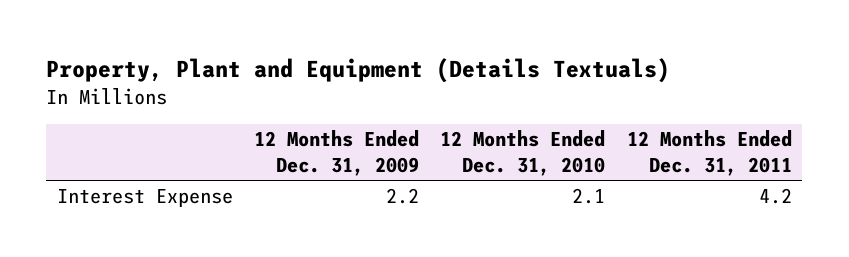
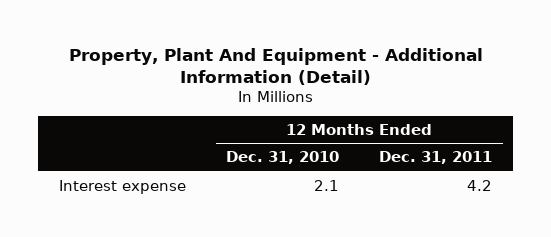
[46,58,671,84] Property, Plant and Equipment (Details Textuals) -> [68,47,483,85] Property, Plant And Equipment - Additional Information (Detail)
[254,130,420,176] 12 Months Ended Dec. 31, 2009 -> none
[56,189,233,208] Interest Expense -> [58,179,186,194] Interest expense

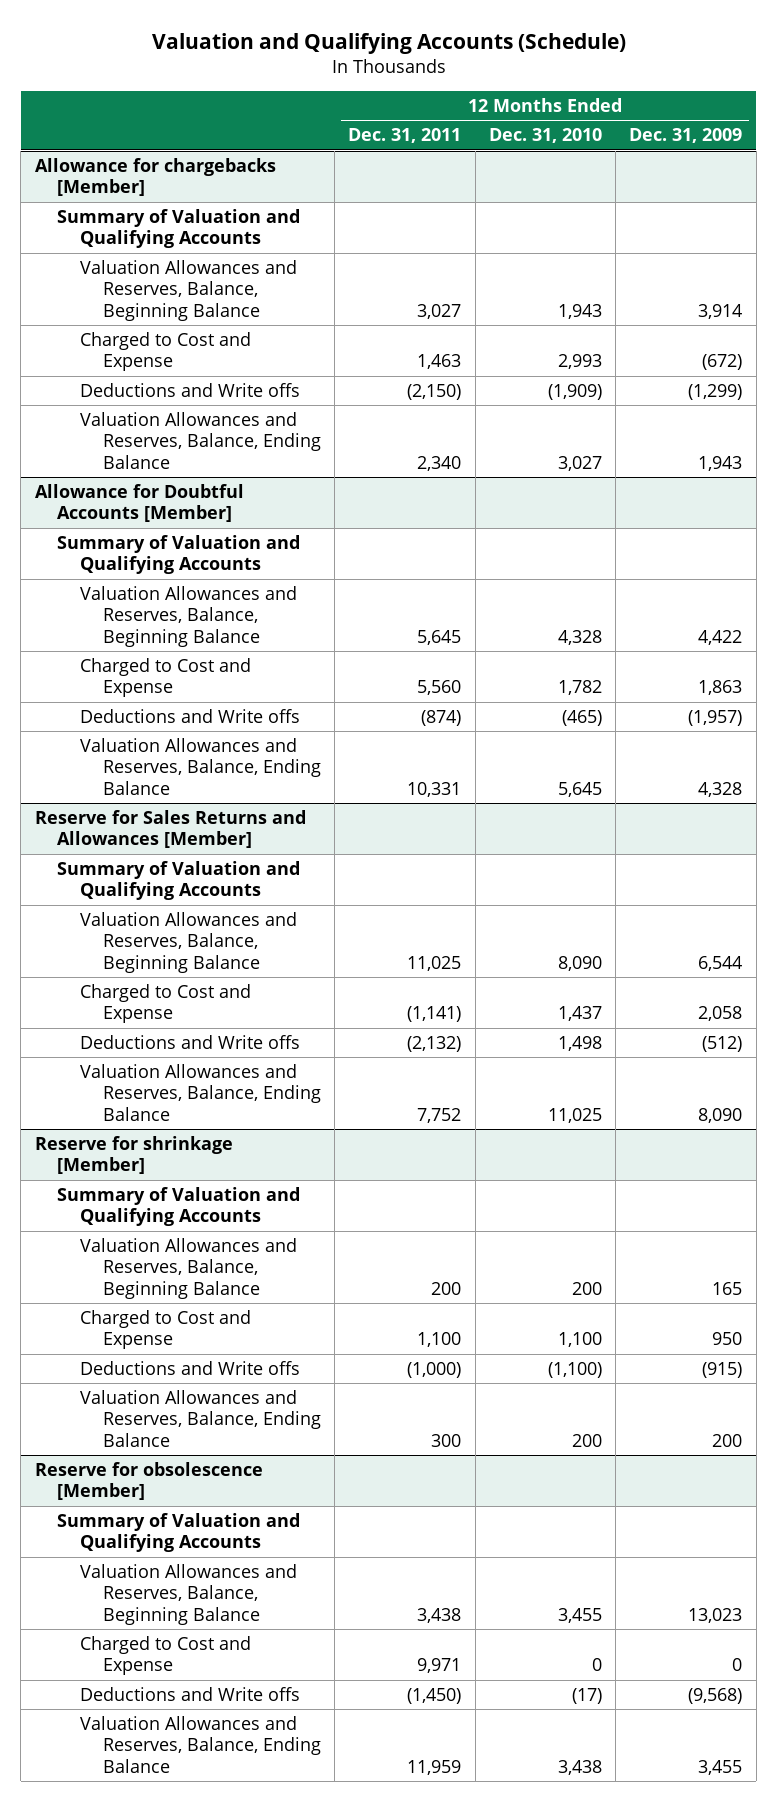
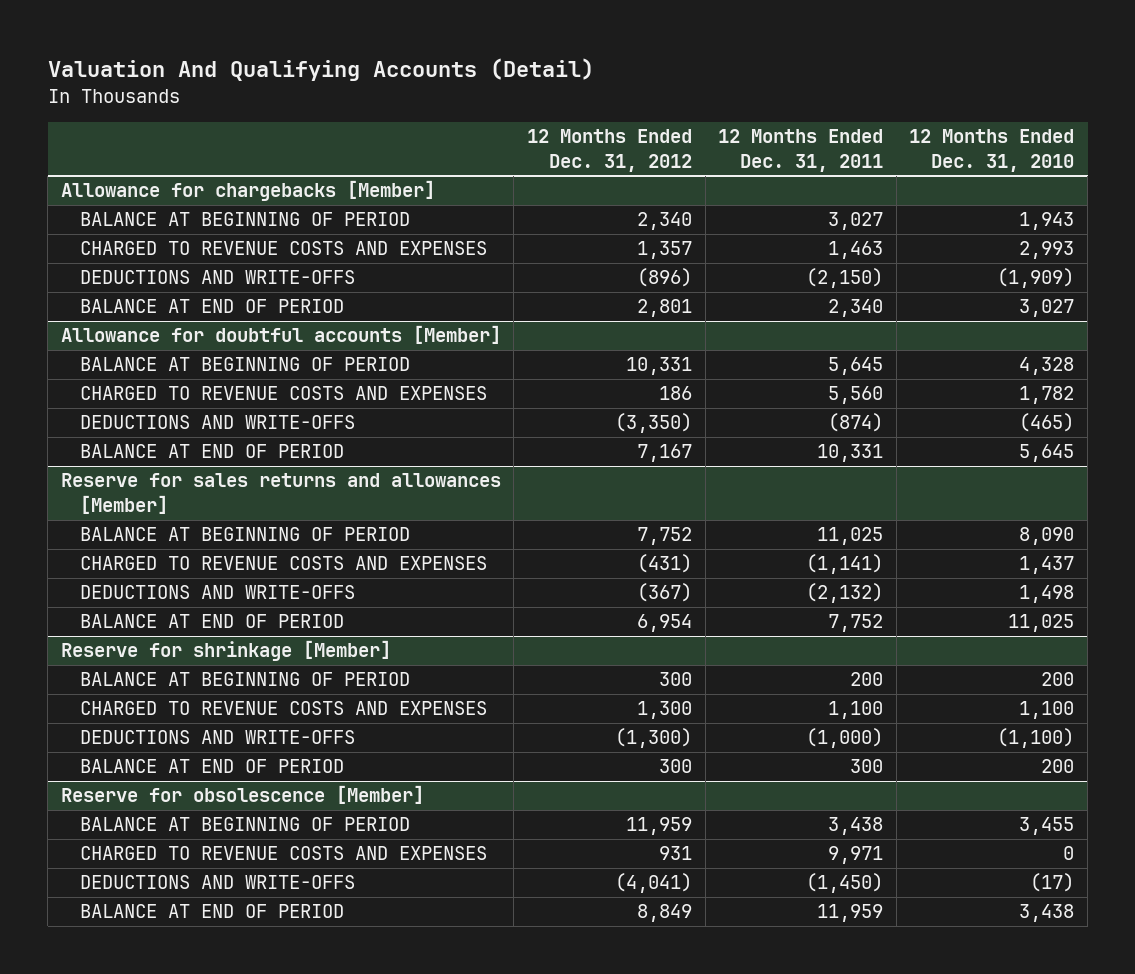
[151,32,626,54] Valuation and Qualifying Accounts (Schedule) -> [47,58,594,82] Valuation And Qualifying Accounts (Detail)
[629,128,743,144] Dec. 31, 2009 -> none
none -> [527,129,693,172] 12 Months Ended Dec. 31, 2012
[57,209,301,249] Summary of Valuation and Qualifying Accounts -> none
[57,535,301,575] Summary of Valuation and Qualifying Accounts -> none
[57,861,301,901] Summary of Valuation and Qualifying Accounts -> none
[80,260,298,321] Valuation Allowances and Reserves, Balance, Beginning Balance -> [79,212,410,227] BALANCE AT BEGINNING OF PERIOD
[80,332,252,372] Charged to Cost and Expense -> [79,241,487,256] CHARGED TO REVENUE COSTS AND EXPENSES
[80,383,301,398] Deductions and Write offs -> [79,270,355,285] DEDUCTIONS AND WRITE-OFFS
[80,412,321,469] Valuation Allowances and Reserves, Balance, Ending Balance -> [79,299,344,314] BALANCE AT END OF PERIOD
[34,484,244,523] Allowance for Doubtful Accounts [Member] -> [60,325,501,345] Allowance for doubtful accounts [Member]
[80,586,298,647] Valuation Allowances and Reserves, Balance, Beginning Balance -> [79,357,410,372] BALANCE AT BEGINNING OF PERIOD
[80,658,252,698] Charged to Cost and Expense -> [79,386,487,401] CHARGED TO REVENUE COSTS AND EXPENSES
[80,709,301,724] Deductions and Write offs -> [79,415,355,430] DEDUCTIONS AND WRITE-OFFS
[80,738,321,795] Valuation Allowances and Reserves, Balance, Ending Balance -> [79,444,344,459] BALANCE AT END OF PERIOD
[34,810,306,849] Reserve for Sales Returns and Allowances [Member] -> [60,473,501,514] Reserve for sales returns and allowances [Member]
[80,912,298,973] Valuation Allowances and Reserves, Balance, Beginning Balance -> [79,527,410,542] BALANCE AT BEGINNING OF PERIOD
[80,984,252,1024] Charged to Cost and Expense -> [79,556,487,571] CHARGED TO REVENUE COSTS AND EXPENSES
[80,1035,301,1050] Deductions and Write offs -> [79,585,355,600] DEDUCTIONS AND WRITE-OFFS
[80,1064,321,1121] Valuation Allowances and Reserves, Balance, Ending Balance -> [79,614,344,629] BALANCE AT END OF PERIOD
[57,1187,301,1227] Summary of Valuation and Qualifying Accounts -> none
[80,1238,298,1299] Valuation Allowances and Reserves, Balance, Beginning Balance -> [79,672,410,687] BALANCE AT BEGINNING OF PERIOD
[80,1310,252,1350] Charged to Cost and Expense -> [79,701,487,716] CHARGED TO REVENUE COSTS AND EXPENSES
[80,1361,301,1376] Deductions and Write offs -> [79,730,355,745] DEDUCTIONS AND WRITE-OFFS
[80,1390,321,1447] Valuation Allowances and Reserves, Balance, Ending Balance -> [79,759,344,774] BALANCE AT END OF PERIOD
[57,1513,301,1553] Summary of Valuation and Qualifying Accounts -> none
[80,1564,298,1625] Valuation Allowances and Reserves, Balance, Beginning Balance -> [79,817,410,832] BALANCE AT BEGINNING OF PERIOD
[80,1636,252,1676] Charged to Cost and Expense -> [79,846,487,861] CHARGED TO REVENUE COSTS AND EXPENSES
[80,1687,301,1702] Deductions and Write offs -> [79,875,355,890] DEDUCTIONS AND WRITE-OFFS
[80,1716,321,1773] Valuation Allowances and Reserves, Balance, Ending Balance -> [79,904,344,919] BALANCE AT END OF PERIOD

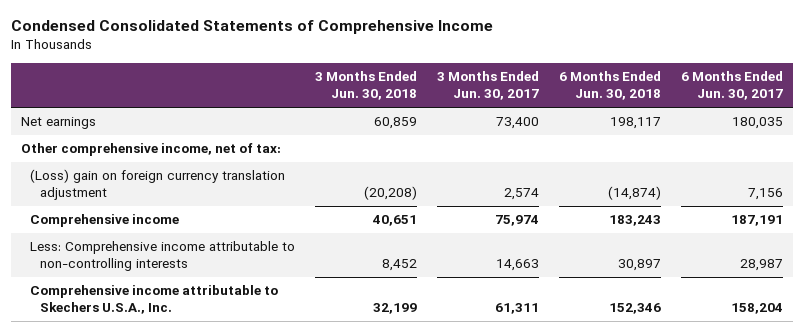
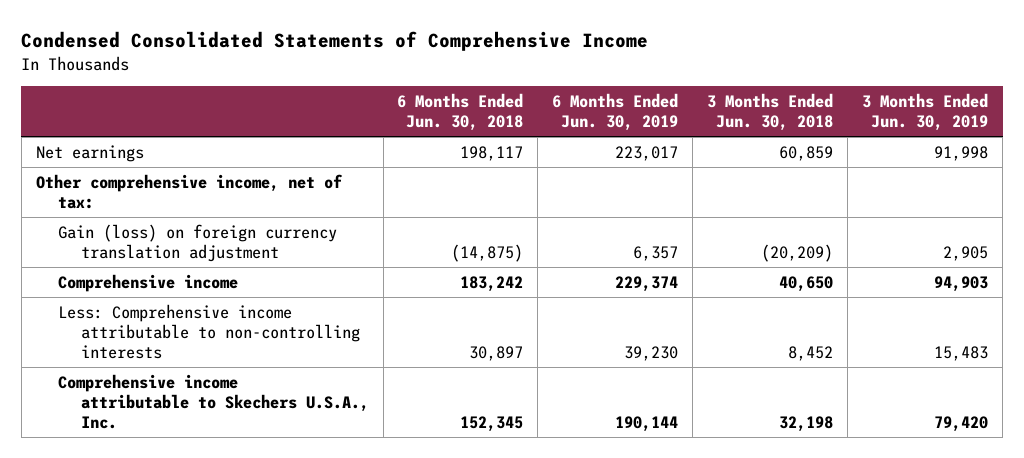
[437,71,540,101] 3 Months Ended Jun. 30, 2017 -> none
[680,71,783,101] 6 Months Ended Jun. 30, 2017 -> none
none -> [552,93,679,132] 6 Months Ended Jun. 30, 2019
none -> [862,93,989,132] 3 Months Ended Jun. 30, 2019
[30,169,286,201] (Loss) gain on foreign currency translation adjustment -> [58,223,338,262] Gain (loss) on foreign currency translation adjustment
[364,186,418,201] (20,208) -> [761,243,834,262] (20,209)
[607,186,661,201] (14,874) -> [451,243,524,262] (14,875)
[372,215,418,227] 40,651 -> [779,275,834,292] 40,650
[608,215,661,227] 183,243 -> [460,275,524,292] 183,242
[373,303,418,315] 32,199 -> [779,416,834,433] 32,198
[608,303,661,315] 152,346 -> [460,416,524,433] 152,345

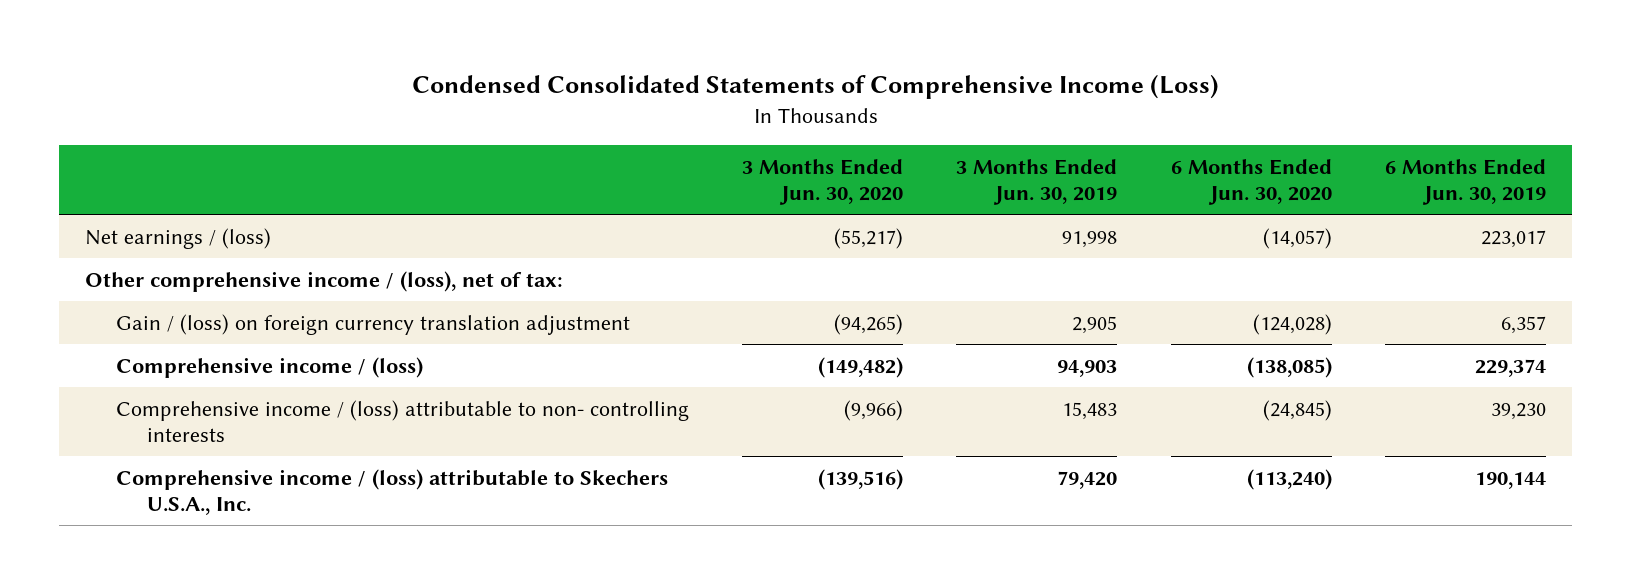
[21,31,649,52] Condensed Consolidated Statements of Comprehensive Income -> [411,74,1219,100] Condensed Consolidated Statements of Comprehensive Income (Loss)
[397,93,524,132] 6 Months Ended Jun. 30, 2018 -> none
[707,93,834,132] 3 Months Ended Jun. 30, 2018 -> none
none -> [742,158,904,205] 3 Months Ended Jun. 30, 2020
none -> [1170,158,1332,205] 6 Months Ended Jun. 30, 2020
[35,144,144,162] Net earnings -> [85,227,272,249] Net earnings / (loss)
[35,173,343,209] Other comprehensive income, net of tax: -> [85,270,564,292] Other comprehensive income / (loss), net of tax:
[58,223,338,262] Gain (loss) on foreign currency translation adjustment -> [116,313,631,335] Gain / (loss) on foreign currency translation adjustment
[58,273,239,292] Comprehensive income -> [116,356,424,378] Comprehensive income / (loss)
[58,303,360,360] Less: Comprehensive income attributable to non-controlling interests -> [116,399,690,442] Comprehensive income / (loss) attributable to non- controlling interests
[58,373,369,430] Comprehensive income attributable to Skechers U.S.A., Inc. -> [116,468,669,515] Comprehensive income / (loss) attributable to Skechers U.S.A., Inc.

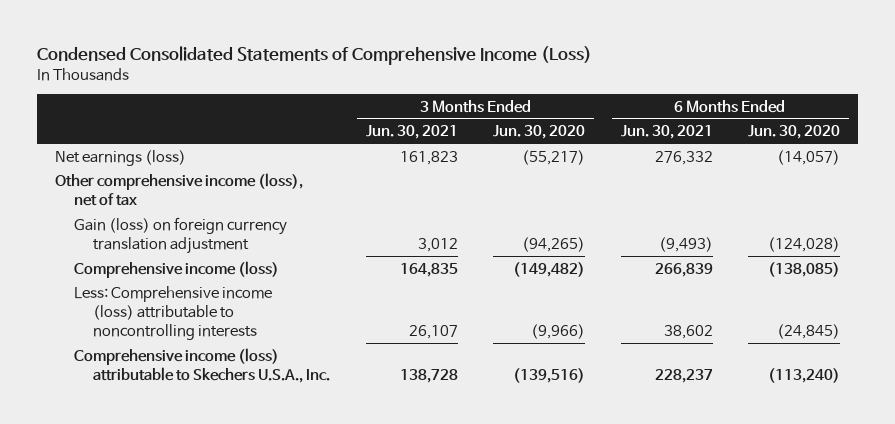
[956,158,1118,205] 3 Months Ended Jun. 30, 2019 -> none
[1384,158,1546,205] 6 Months Ended Jun. 30, 2019 -> none
none -> [365,125,458,140] Jun. 30, 2021
none -> [620,125,713,140] Jun. 30, 2021
[85,227,272,249] Net earnings / (loss) -> [54,149,186,166] Net earnings (loss)
[85,270,564,292] Other comprehensive income / (loss), net of tax: -> [54,172,303,206] Other comprehensive income (loss), net of tax
[116,313,631,335] Gain / (loss) on foreign currency translation adjustment -> [73,216,287,254] Gain (loss) on foreign currency translation adjustment
[116,356,424,378] Comprehensive income / (loss) -> [73,260,279,278] Comprehensive income (loss)
[116,399,690,442] Comprehensive income / (loss) attributable to non- controlling interests -> [73,285,272,340] Less: Comprehensive income (loss) attributable to noncontrolling interests
[116,468,669,515] Comprehensive income / (loss) attributable to Skechers U.S.A., Inc. -> [73,347,331,383] Comprehensive income (loss) attributable to Skechers U.S.A., Inc.

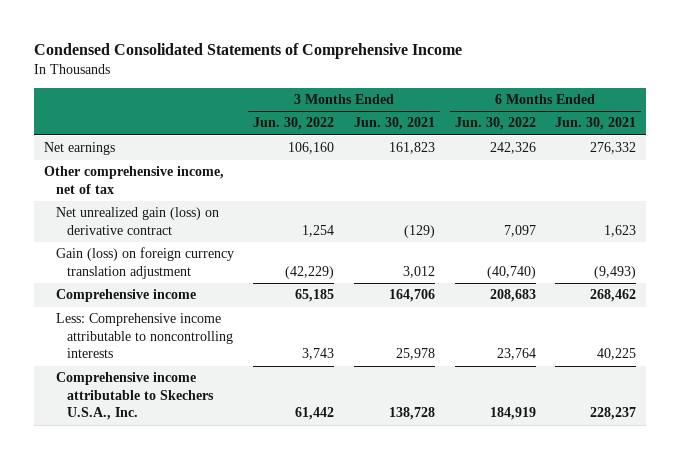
[36,45,592,65] Condensed Consolidated Statements of Comprehensive Income (Loss) -> [34,43,463,60] Condensed Consolidated Statements of Comprehensive Income
[493,125,586,140] Jun. 30, 2020 -> none
[748,125,841,140] Jun. 30, 2020 -> none
none -> [253,117,335,131] Jun. 30, 2022
none -> [454,117,536,131] Jun. 30, 2022
[54,149,186,166] Net earnings (loss) -> [43,142,115,156] Net earnings
[54,172,303,206] Other comprehensive income (loss), net of tax -> [43,166,224,194] Other comprehensive income, net of tax
none -> [55,207,219,235] Net unrealized gain (loss) on derivative contract
[73,260,279,278] Comprehensive income (loss) -> [55,289,196,303] Comprehensive income
[399,262,458,277] 164,835 -> [388,289,435,303] 164,706
[654,262,713,277] 266,839 -> [590,289,637,303] 268,462
[73,285,272,340] Less: Comprehensive income (loss) attributable to noncontrolling interests -> [55,313,234,359] Less: Comprehensive income attributable to noncontrolling interests
[408,324,458,339] 26,107 -> [395,348,435,361] 25,978
[663,324,713,339] 38,602 -> [597,348,637,361] 40,225
[73,347,331,383] Comprehensive income (loss) attributable to Skechers U.S.A., Inc. -> [55,372,215,421] Comprehensive income attributable to Skechers U.S.A., Inc.

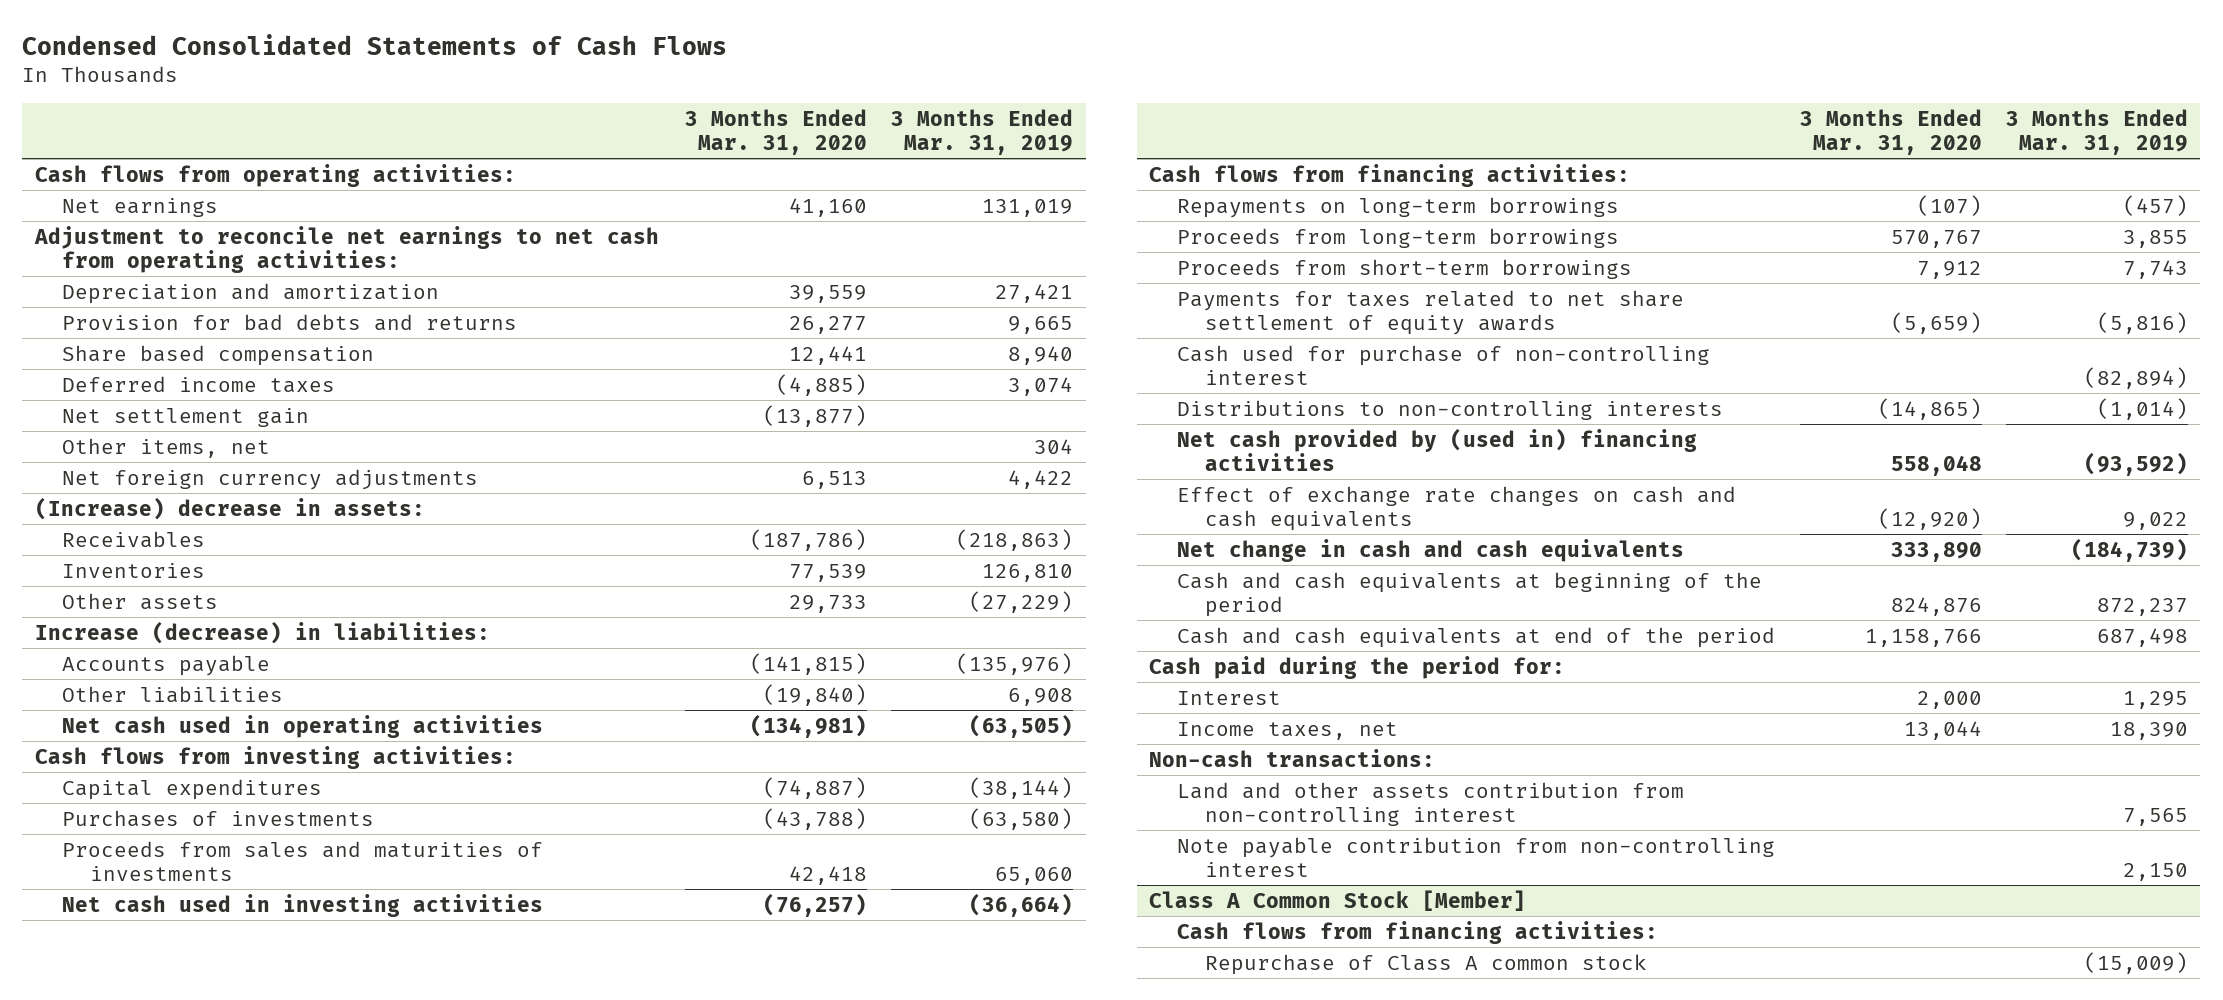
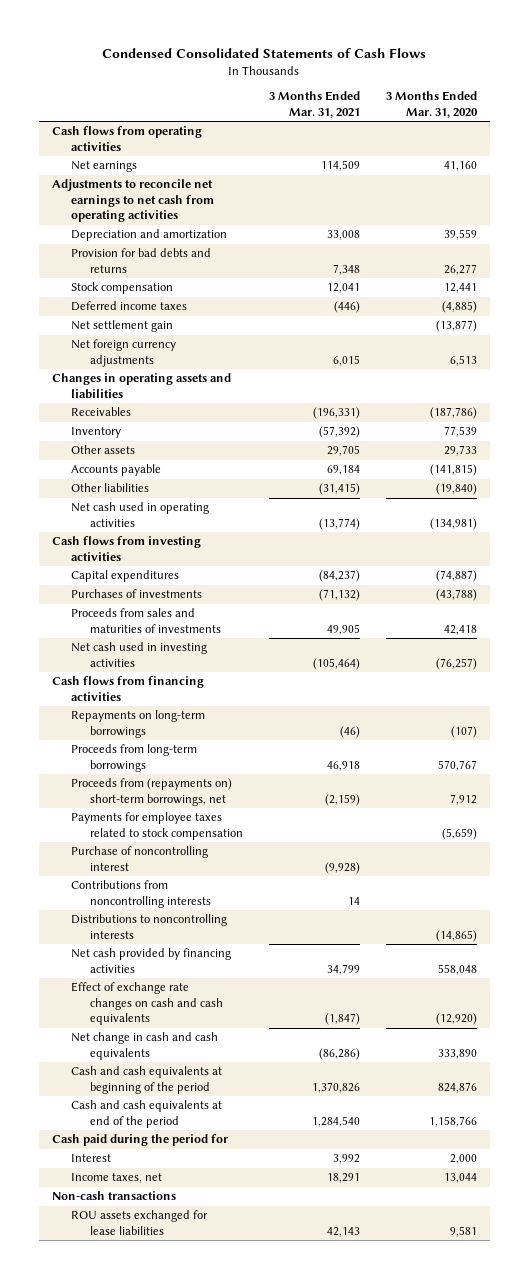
[891,108,1074,156] 3 Months Ended Mar. 31, 2019 -> none
none -> [268,91,360,118] 3 Months Ended Mar. 31, 2021
[34,163,516,187] Cash flows from operating activities: -> [51,126,202,151] Cash flows from operating activities
[33,225,659,274] Adjustment to reconcile net earnings to net cash from operating activities: -> [51,179,214,223] Adjustments to reconcile net earnings to net cash from operating activities
[62,344,375,366] Share based compensation -> [70,282,173,295] Stock compensation
[62,437,271,458] Other items, net -> none
[34,496,425,520] (Increase) decrease in assets: -> none
none -> [51,373,231,399] Changes in operating assets and liabilities
[62,562,206,578] Inventories -> [70,427,121,439] Inventory
[34,620,490,644] Increase (decrease) in liabilities: -> none
[34,745,516,769] Cash flows from investing activities: -> [51,536,201,561] Cash flows from investing activities
[1149,163,1631,187] Cash flows from financing activities: -> [51,676,204,701] Cash flows from financing activities
[1177,258,1633,279] Proceeds from short-term borrowings -> [70,778,232,806] Proceeds from (repayments on) short-term borrowings, net
[1177,289,1685,336] Payments for taxes related to net share settlement of equity awards -> [70,812,243,840] Payments for employee taxes related to stock compensation
[1177,344,1711,386] Cash used for purchase of non-controlling interest -> [70,846,208,871] Purchase of noncontrolling interest
none -> [70,880,211,908] Contributions from noncontrolling interests
[1177,399,1724,420] Distributions to non-controlling interests -> [70,914,227,939] Distributions to noncontrolling interests
[1177,427,1698,472] Net cash provided by (used in) financing activities -> [70,948,231,973] Net cash provided by financing activities
[1149,655,1566,679] Cash paid during the period for: -> [51,1134,228,1147] Cash paid during the period for
[1177,781,1685,827] Land and other assets contribution from non-controlling interest -> none
[1177,836,1776,878] Note payable contribution from non-controlling interest -> none
[1149,889,1527,911] Class A Common Stock [Member] -> none
[1177,920,1659,944] Cash flows from financing activities: -> none
[1204,953,1647,975] Repurchase of Class A common stock -> none
[1149,748,1436,767] Non-cash transactions: -> [51,1191,176,1201] Non-cash transactions
none -> [70,1210,208,1235] ROU assets exchanged for lease liabilities

